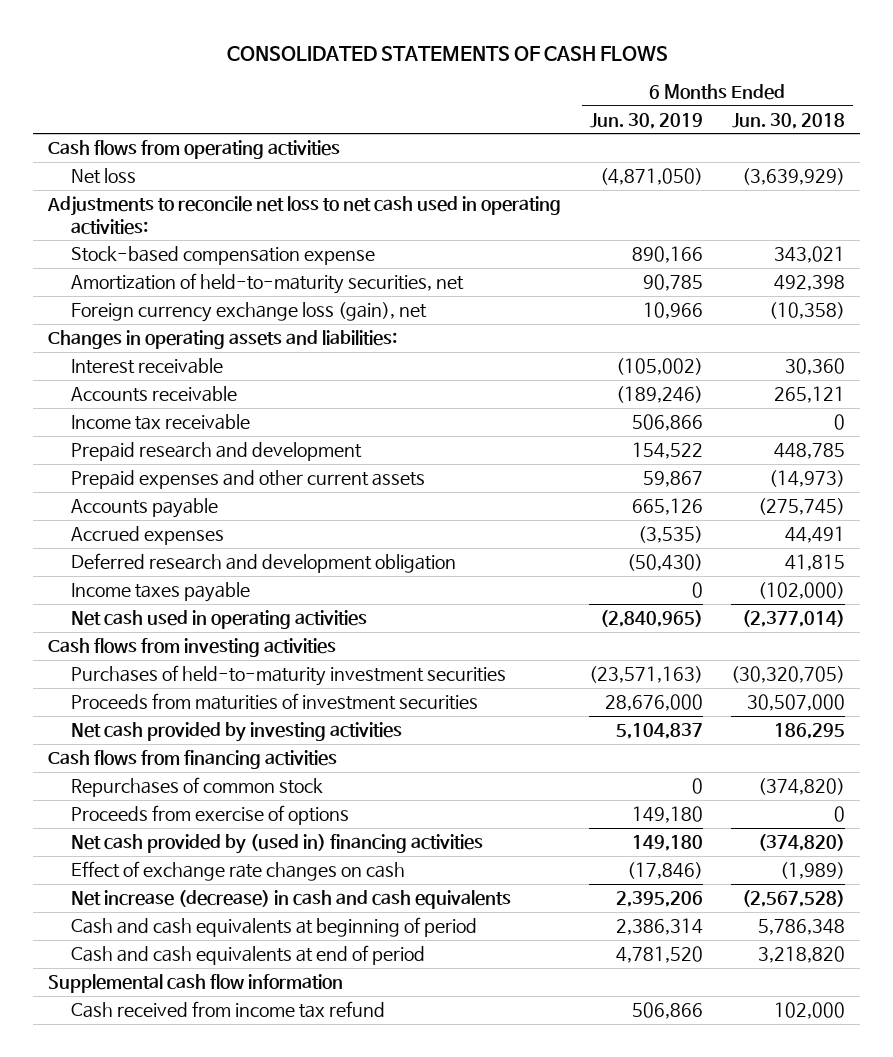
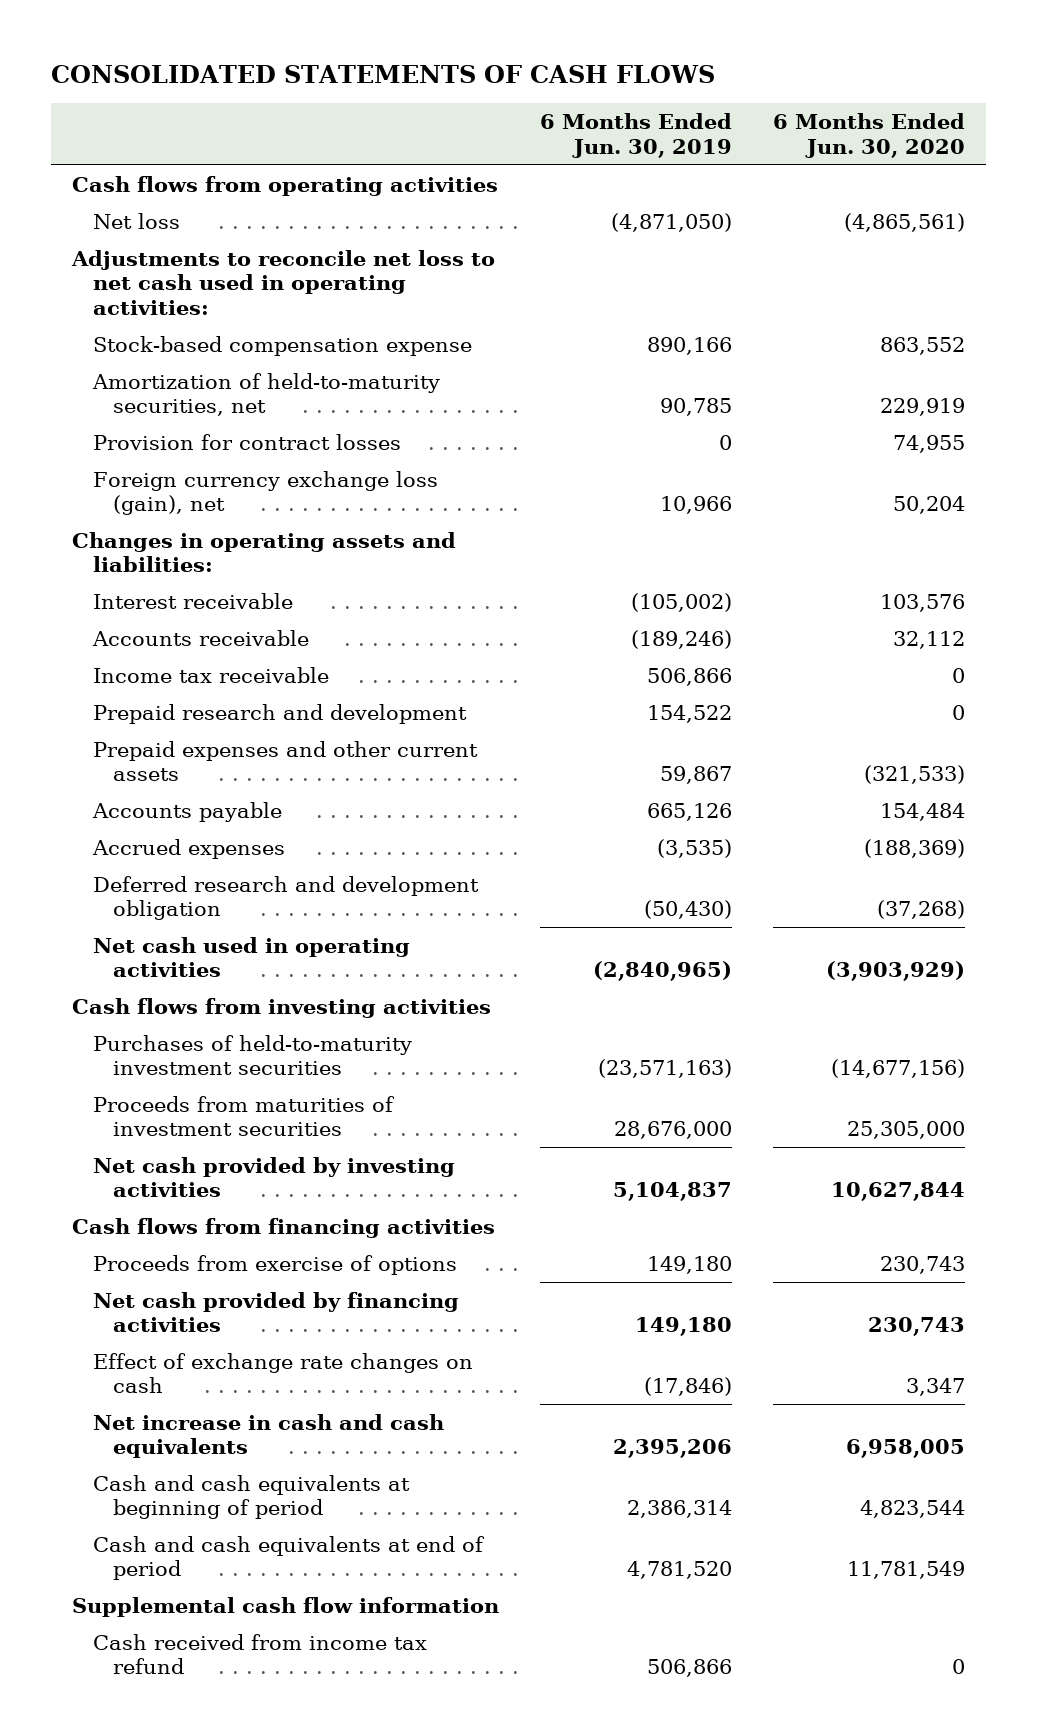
[732,112,846,129] Jun. 30, 2018 -> none
none -> [773,112,966,158] 6 Months Ended Jun. 30, 2020
none -> [92,433,401,450] Provision for contract losses
[71,582,251,603] Income taxes payable -> none
[71,777,324,798] Repurchases of common stock -> none
[71,834,484,855] Net cash provided by (used in) financing activities -> [92,1291,459,1333] Net cash provided by financing activities
[71,890,512,910] Net increase (decrease) in cash and cash equivalents -> [92,1413,444,1459] Net increase in cash and cash equivalents

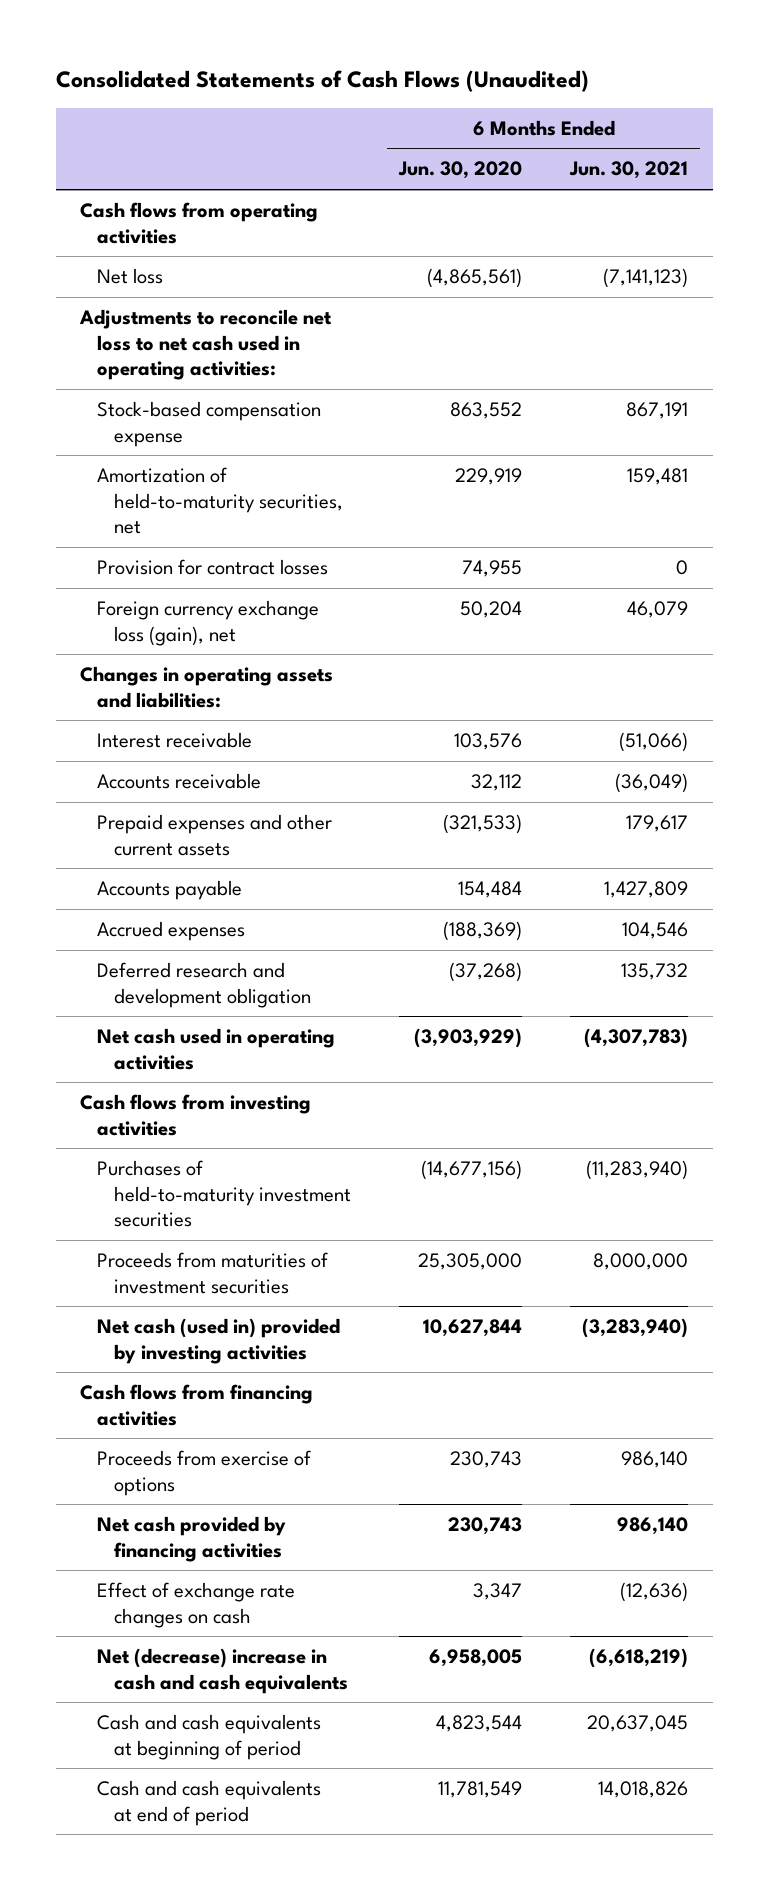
[51,64,716,83] CONSOLIDATED STATEMENTS OF CASH FLOWS -> [55,70,589,93] Consolidated Statements of Cash Flows (Unaudited)
[540,112,733,158] 6 Months Ended Jun. 30, 2019 -> none
none -> [569,161,689,180] Jun. 30, 2021
[92,666,329,683] Income tax receivable -> none
[92,703,467,724] Prepaid research and development -> none
[92,1156,455,1198] Net cash provided by investing activities -> [96,1318,340,1364] Net cash (used in) provided by investing activities
[92,1413,444,1459] Net increase in cash and cash equivalents -> [96,1648,348,1694] Net (decrease) increase in cash and cash equivalents
[71,1596,499,1617] Supplemental cash flow information -> none
[92,1633,427,1675] Cash received from income tax refund -> none

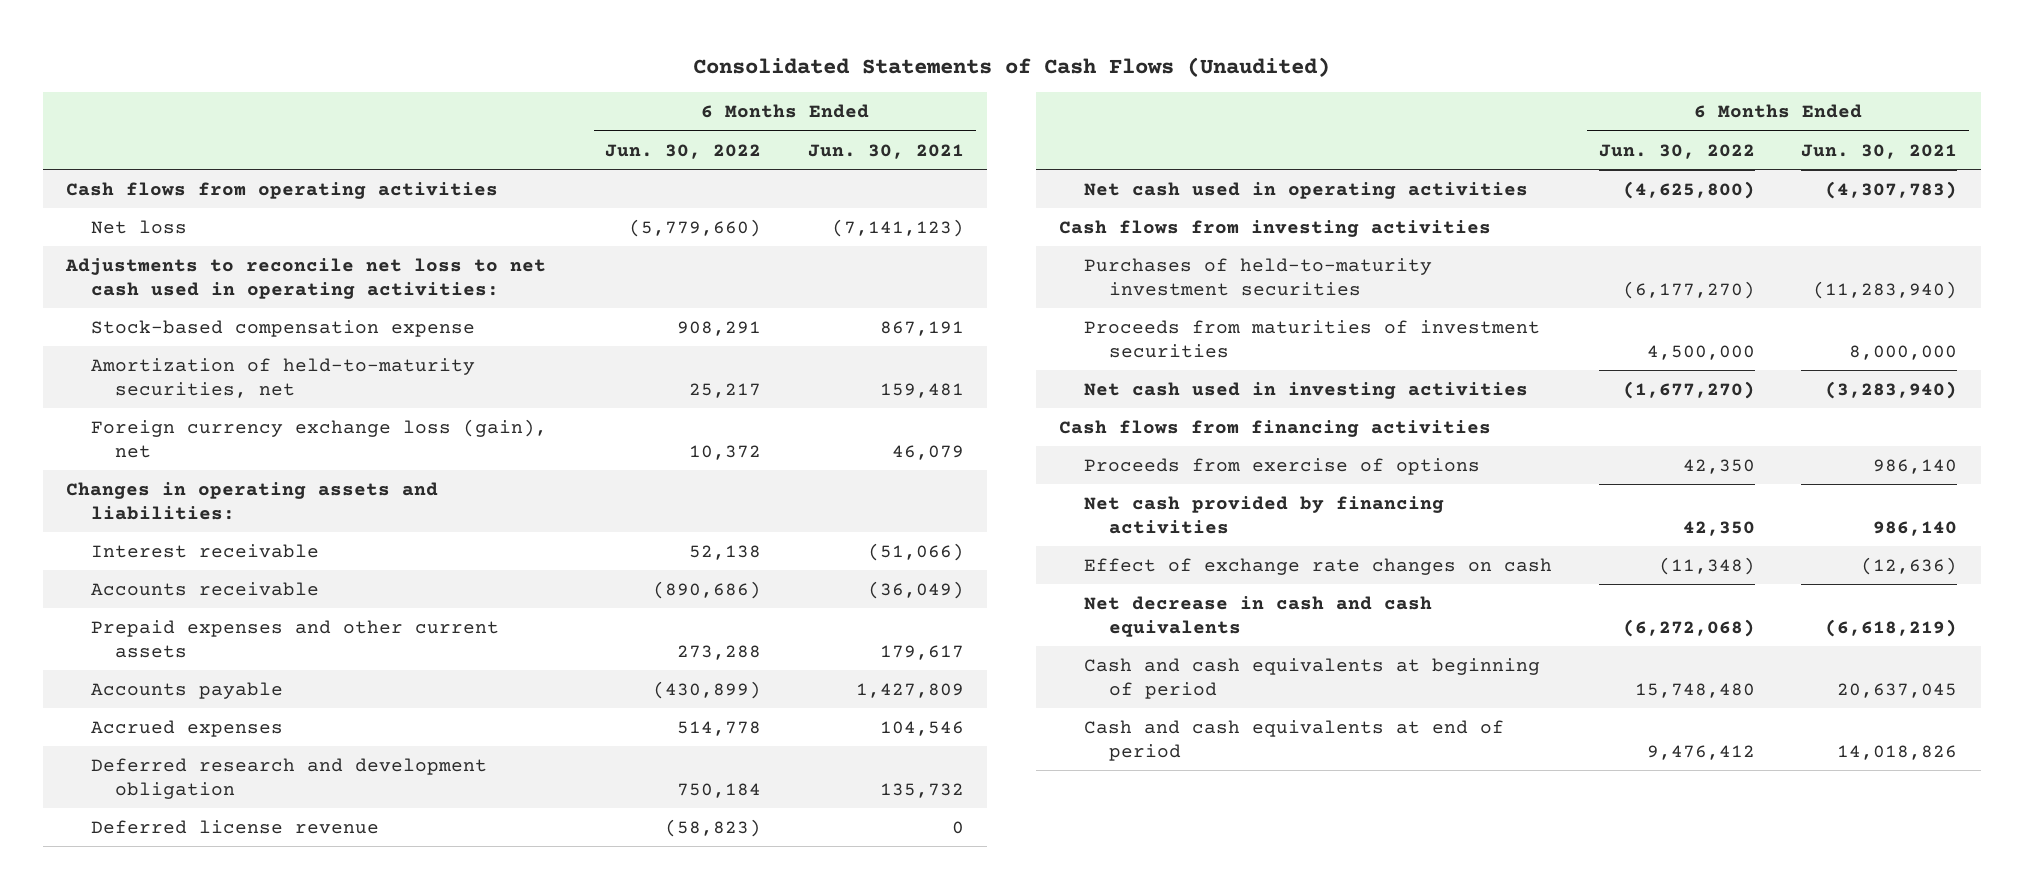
[398,161,523,180] Jun. 30, 2020 -> none
none -> [605,143,762,159] Jun. 30, 2022
[96,559,328,576] Provision for contract losses -> none
none -> [90,819,379,834] Deferred license revenue
[96,1318,340,1364] Net cash (used in) provided by investing activities -> [1083,381,1528,399] Net cash used in investing activities
[96,1648,348,1694] Net (decrease) increase in cash and cash equivalents -> [1083,595,1432,637] Net decrease in cash and cash equivalents

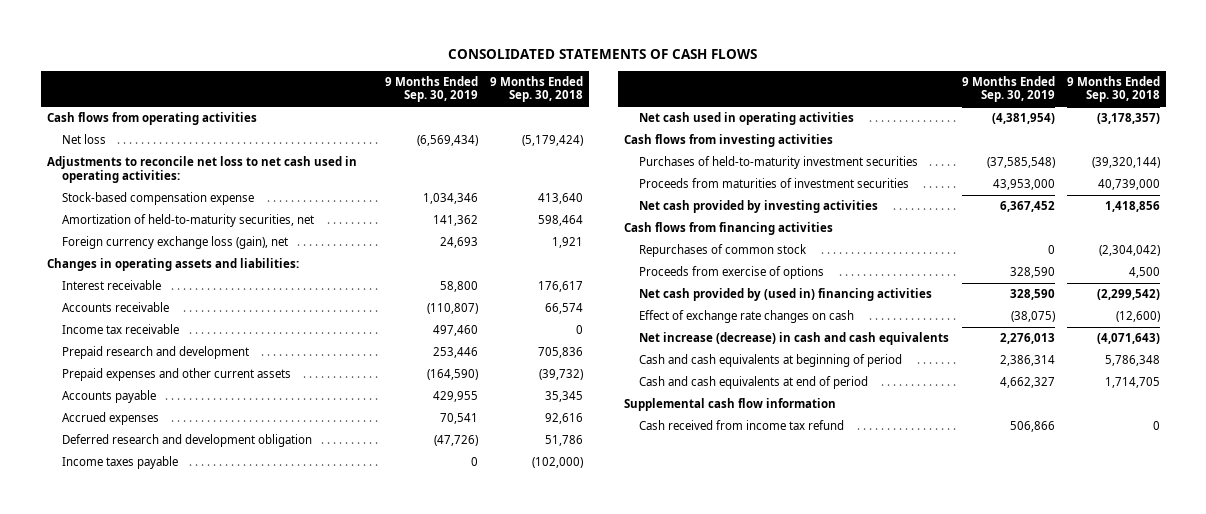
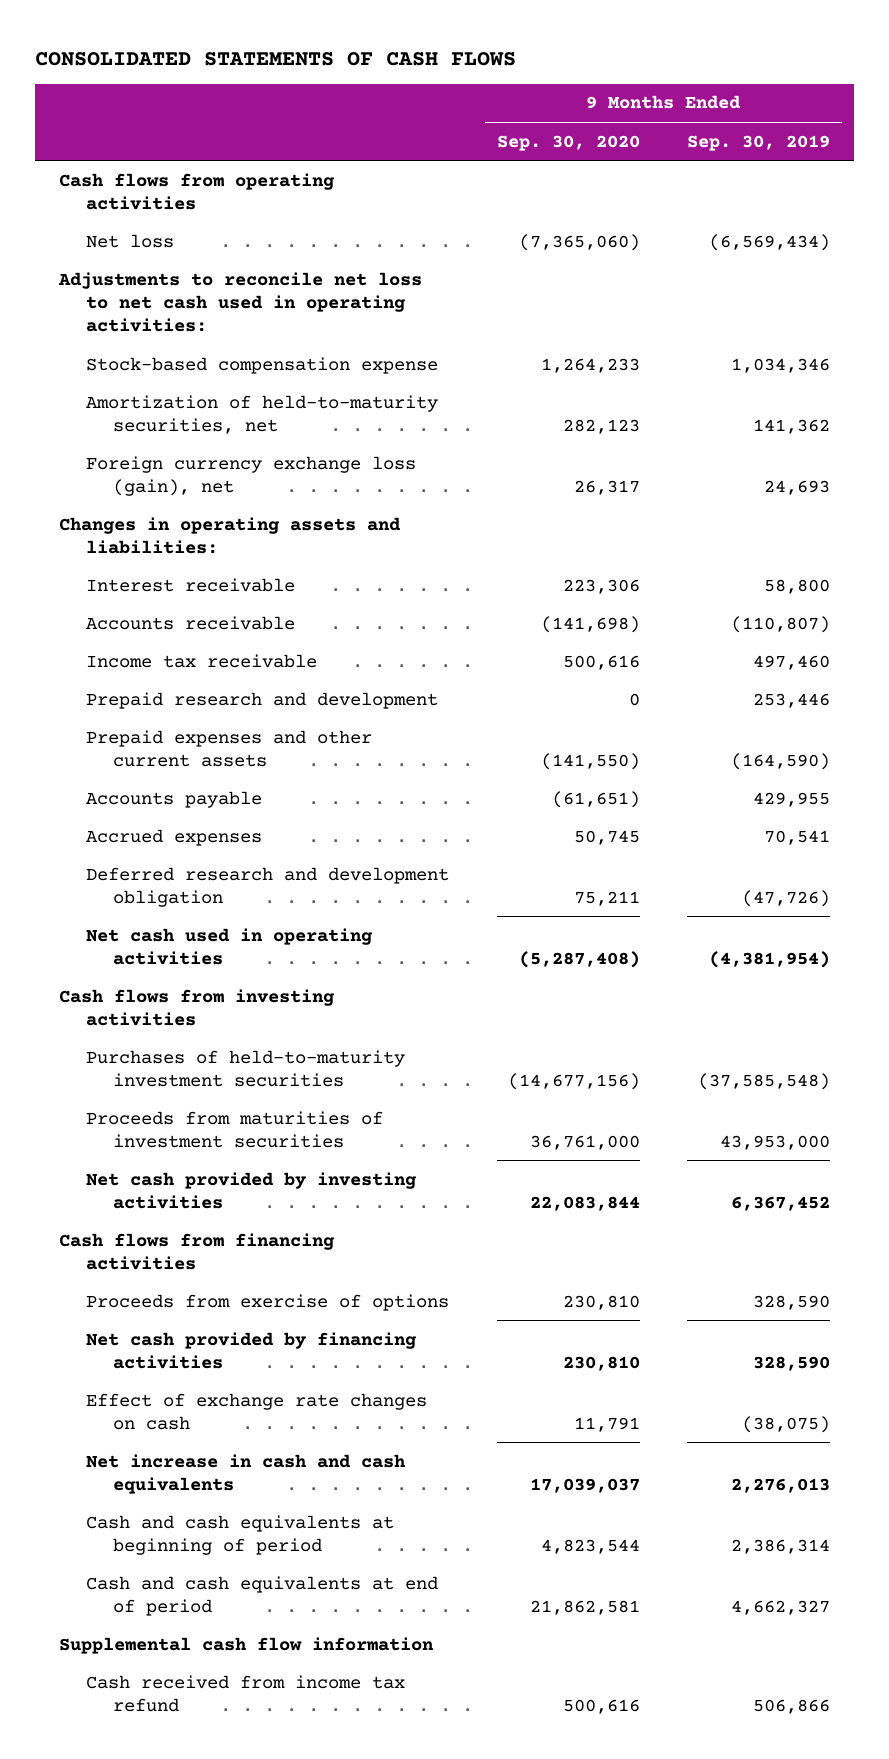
[489,75,583,103] 9 Months Ended Sep. 30, 2018 -> none
none -> [496,134,640,151] Sep. 30, 2020
[62,456,179,470] Income taxes payable -> none
[639,244,808,258] Repurchases of common stock -> none
[639,288,933,302] Net cash provided by (used in) financing activities -> [85,1331,417,1369] Net cash provided by financing activities
[639,332,950,346] Net increase (decrease) in cash and cash equivalents -> [85,1453,406,1494] Net increase in cash and cash equivalents

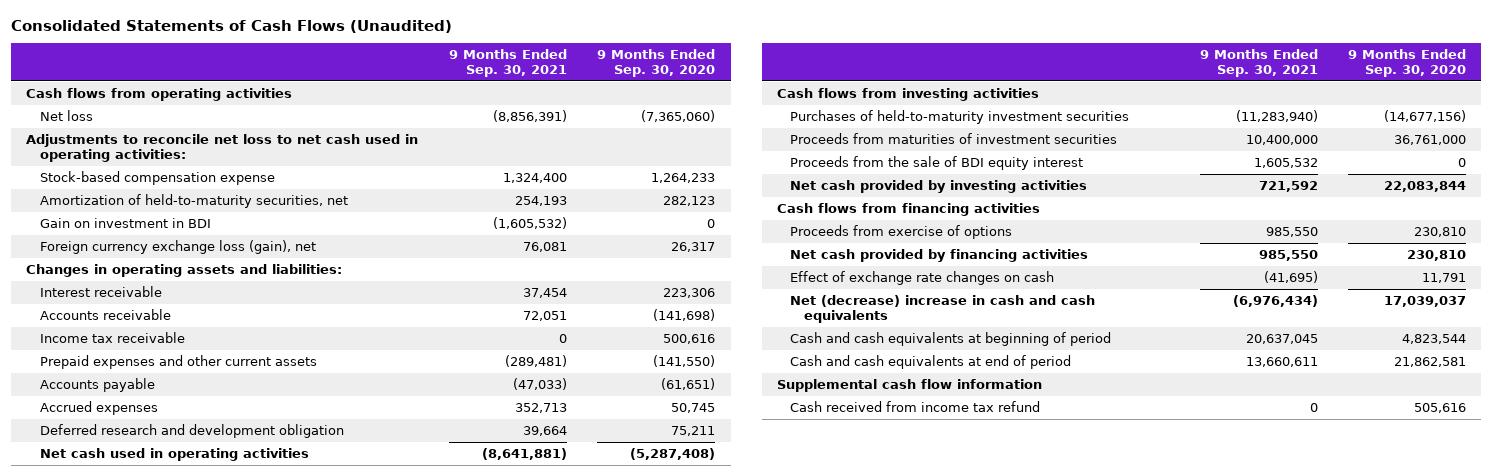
[35,51,517,66] CONSOLIDATED STATEMENTS OF CASH FLOWS -> [11,19,453,33] Consolidated Statements of Cash Flows (Unaudited)
[687,134,831,151] Sep. 30, 2019 -> none
none -> [448,49,567,77] 9 Months Ended Sep. 30, 2021
none -> [39,218,211,229] Gain on investment in BDI
[85,691,438,709] Prepaid research and development -> none
none -> [790,156,1084,171] Proceeds from the sale of BDI equity interest
[85,1453,406,1494] Net increase in cash and cash equivalents -> [790,295,1096,323] Net (decrease) increase in cash and cash equivalents
[562,1698,640,1714] 500,616 -> [1414,403,1467,414] 505,616

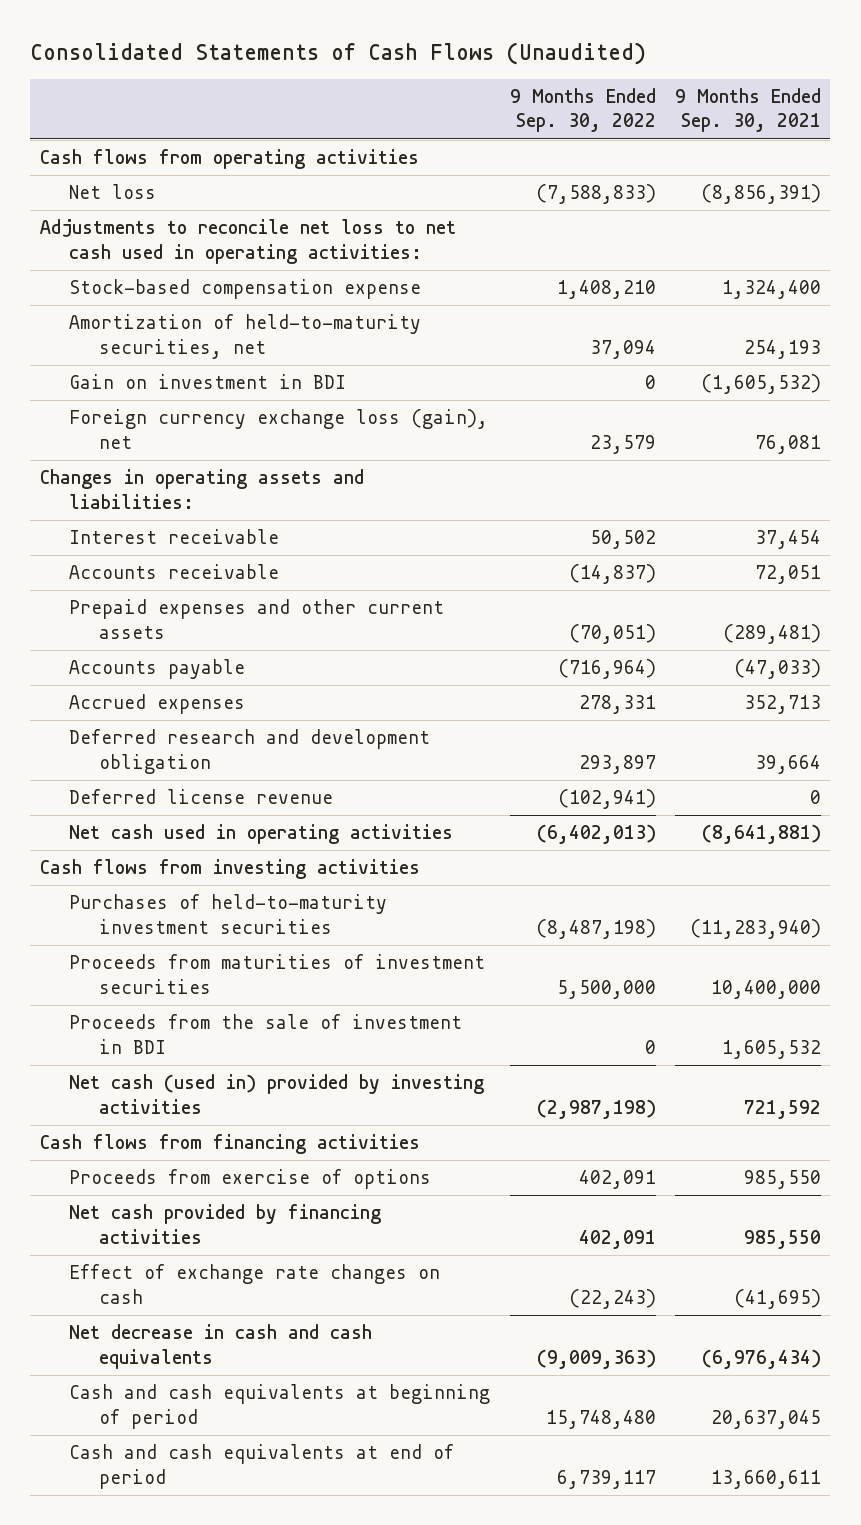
[597,49,716,77] 9 Months Ended Sep. 30, 2020 -> none
none -> [509,88,656,133] 9 Months Ended Sep. 30, 2022
[39,332,185,344] Income tax receivable -> none
none -> [69,789,334,805] Deferred license revenue
[790,156,1084,171] Proceeds from the sale of BDI equity interest -> [69,1014,463,1054] Proceeds from the sale of investment in BDI
[790,180,1088,194] Net cash provided by investing activities -> [69,1074,485,1114] Net cash (used in) provided by investing activities
[790,295,1096,323] Net (decrease) increase in cash and cash equivalents -> [69,1324,373,1369] Net decrease in cash and cash equivalents
[777,379,1043,393] Supplemental cash flow information -> none
[790,401,1041,413] Cash received from income tax refund -> none

